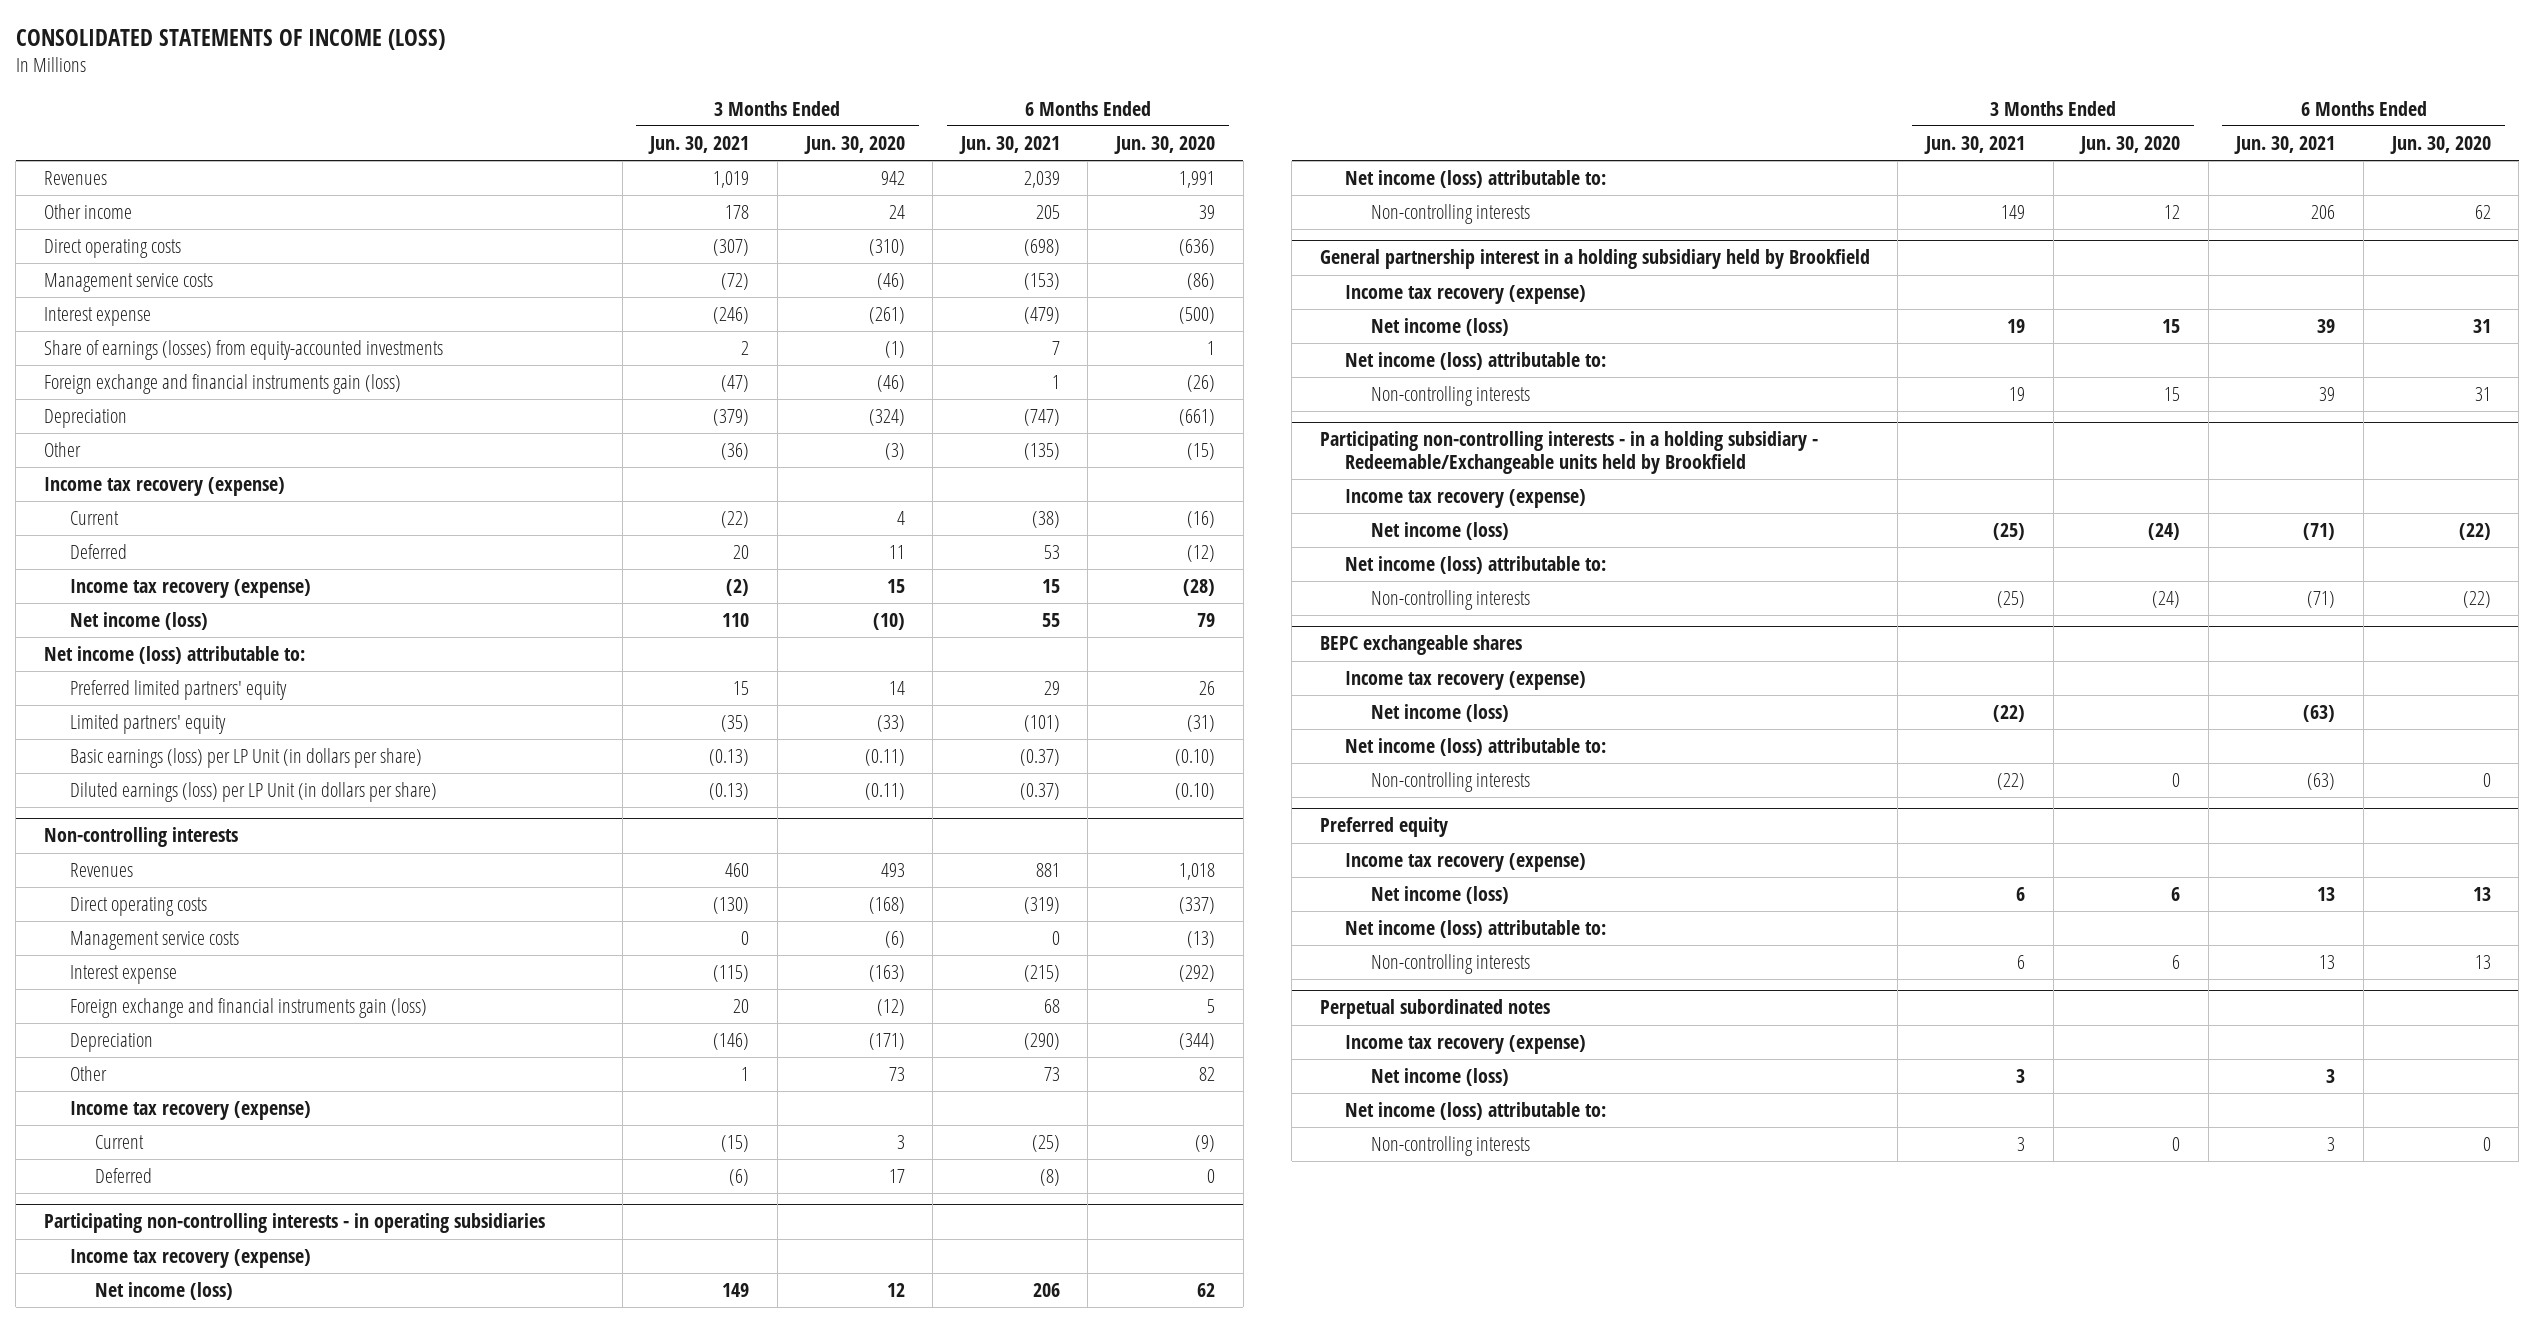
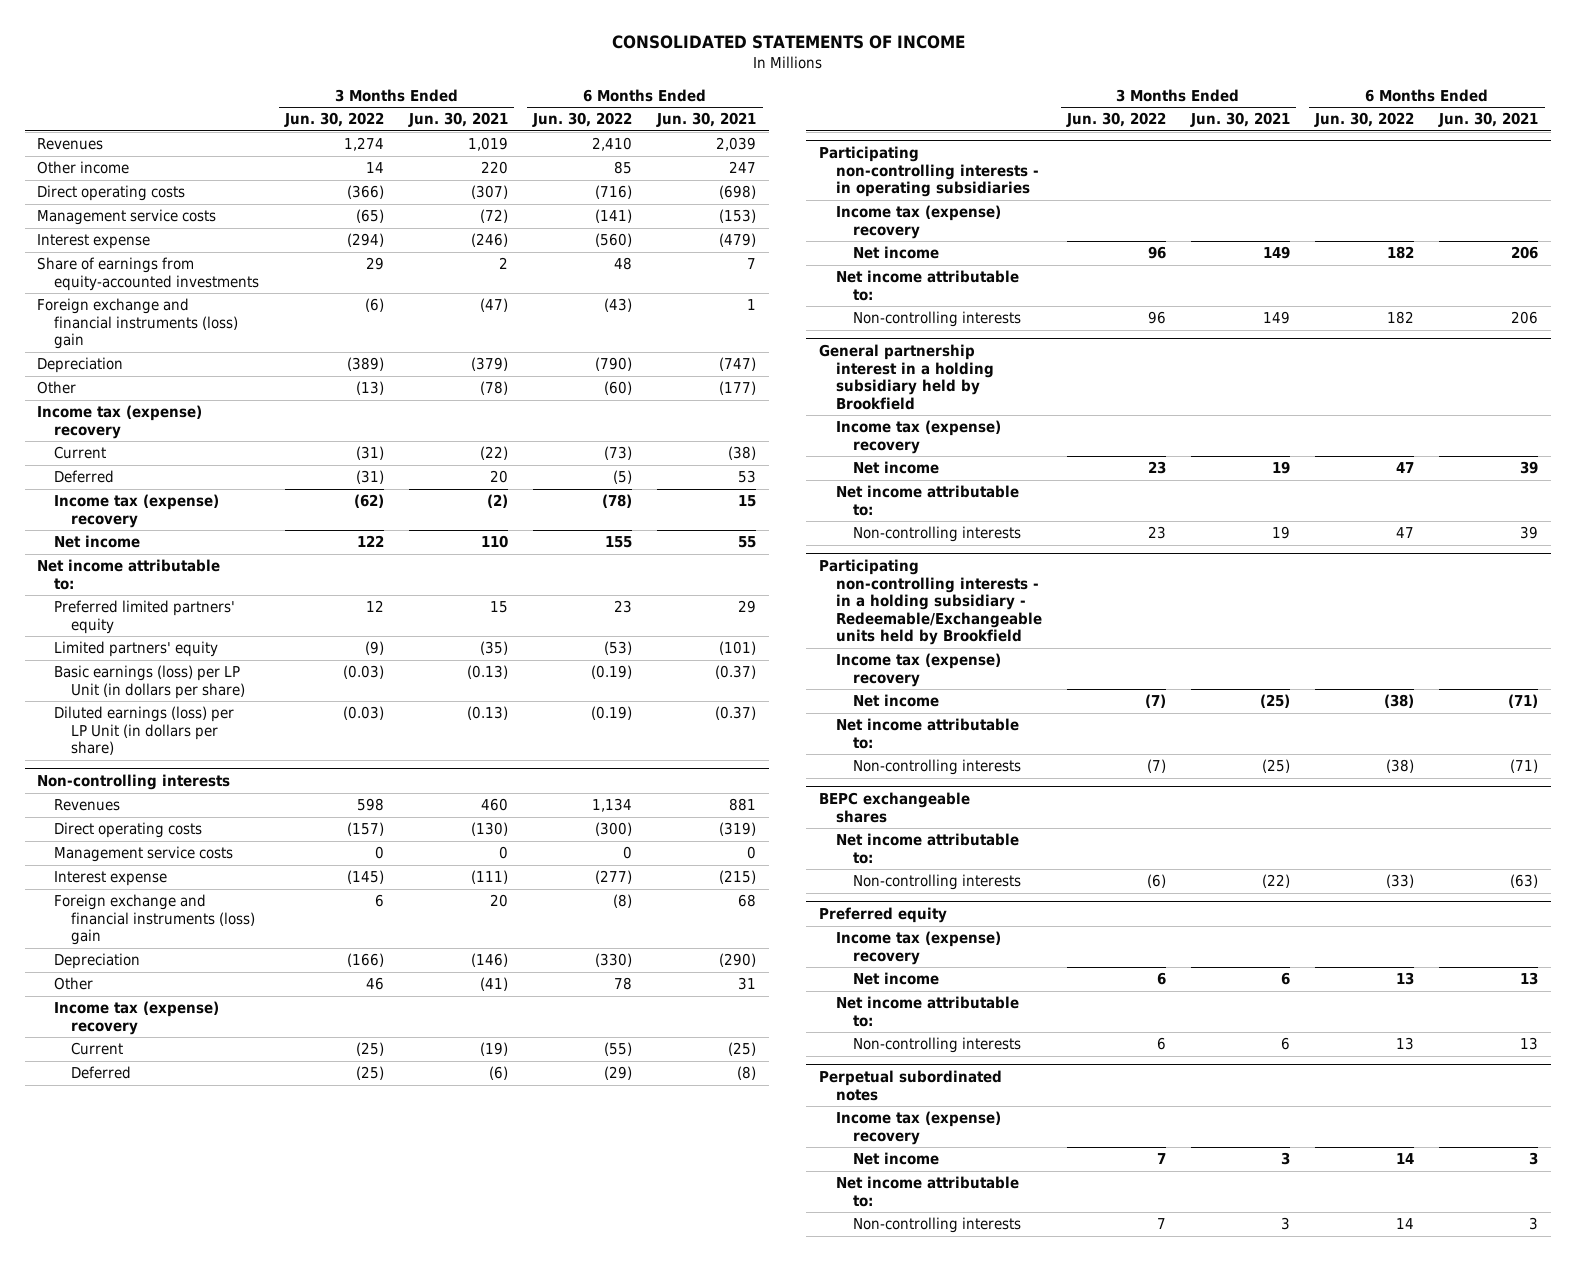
[15,29,445,51] CONSOLIDATED STATEMENTS OF INCOME (LOSS) -> [611,34,965,49] CONSOLIDATED STATEMENTS OF INCOME
[803,135,905,154] Jun. 30, 2020 -> none
[1114,135,1216,154] Jun. 30, 2020 -> none
none -> [284,112,385,128] Jun. 30, 2022
none -> [532,112,633,128] Jun. 30, 2022
[725,205,750,220] 178 -> [481,161,509,175] 220
[1035,205,1060,220] 205 -> [729,161,757,174] 247
[44,340,444,361] Share of earnings (losses) from equity-accounted investments -> [37,257,260,291] Share of earnings from equity-accounted investments
[44,374,402,395] Foreign exchange and financial instruments gain (loss) -> [37,298,239,350] Foreign exchange and financial instruments (loss) gain
[721,443,750,461] (36) -> [480,381,509,396] (78)
[1023,443,1060,461] (135) -> [719,381,757,396] (177)
[44,477,286,497] Income tax recovery (expense) -> [37,405,203,439] Income tax (expense) recovery
[69,579,311,599] Income tax recovery (expense) -> [54,494,220,528] Income tax (expense) recovery
[69,612,208,631] Net income (loss) -> [54,535,141,549] Net income
[44,646,306,665] Net income (loss) attributable to: -> [37,559,221,590] Net income attributable to:
[713,965,750,983] (115) -> [471,870,509,885] (111)
[69,998,427,1019] Foreign exchange and financial instruments gain (loss) -> [54,894,255,946] Foreign exchange and financial instruments (loss) gain
[741,1067,750,1082] 1 -> [480,977,509,992] (41)
[1043,1067,1060,1082] 73 -> [738,977,757,991] 31
[69,1101,311,1121] Income tax recovery (expense) -> [54,1001,220,1035] Income tax (expense) recovery
[721,1135,750,1153] (15) -> [480,1042,509,1057] (19)
[69,1249,311,1269] Income tax recovery (expense) -> [835,205,1001,239] Income tax (expense) recovery
[95,1282,234,1301] Net income (loss) -> [852,246,939,260] Net income
[1345,170,1607,189] Net income (loss) attributable to: -> [835,270,1019,301] Net income attributable to:
[1345,285,1587,305] Income tax recovery (expense) -> [835,420,1001,454] Income tax (expense) recovery
[1371,318,1510,337] Net income (loss) -> [852,461,939,475] Net income
[1345,352,1607,371] Net income (loss) attributable to: -> [835,485,1019,516] Net income attributable to:
[1345,489,1587,509] Income tax recovery (expense) -> [835,653,1001,687] Income tax (expense) recovery
[1371,522,1510,541] Net income (loss) -> [852,694,939,708] Net income
[1345,556,1607,575] Net income (loss) attributable to: -> [835,718,1019,749] Net income attributable to:
[1345,671,1587,691] Income tax recovery (expense) -> none
[1371,704,1510,723] Net income (loss) -> none
[1345,738,1607,757] Net income (loss) attributable to: -> [835,833,1019,864] Net income attributable to:
[1345,853,1587,873] Income tax recovery (expense) -> [835,931,1001,965] Income tax (expense) recovery
[1371,886,1510,905] Net income (loss) -> [852,972,939,986] Net income
[1345,920,1607,939] Net income (loss) attributable to: -> [835,996,1019,1027] Net income attributable to:
[1345,1035,1587,1055] Income tax recovery (expense) -> [835,1111,1001,1145] Income tax (expense) recovery
[1371,1068,1510,1087] Net income (loss) -> [852,1152,939,1166] Net income
[1345,1102,1607,1121] Net income (loss) attributable to: -> [835,1176,1019,1207] Net income attributable to:

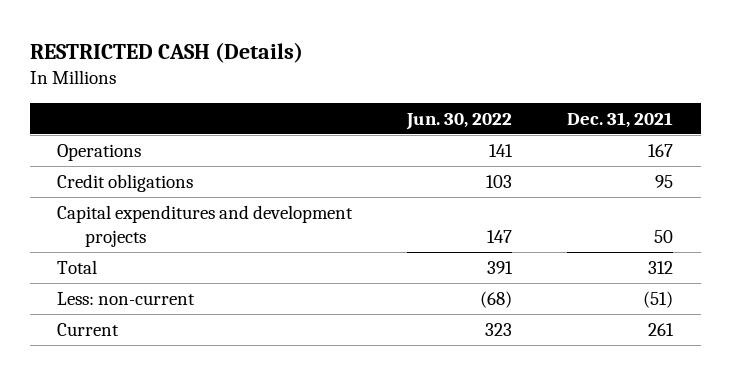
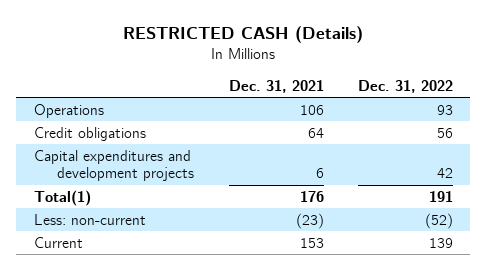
[406,112,513,130] Jun. 30, 2022 -> none
none -> [358,79,454,93] Dec. 31, 2022
[648,143,674,157] 167 -> [299,104,324,115] 106
[655,174,674,188] 95 -> [307,127,324,138] 64
[654,229,674,243] 50 -> [315,168,324,179] 6
[57,259,98,274] Total -> [33,189,91,206] Total(1)
[648,260,674,274] 312 -> [299,190,324,202] 176
[643,290,674,308] (51) -> [295,212,324,229] (23)
[648,322,675,336] 261 -> [299,237,324,248] 153

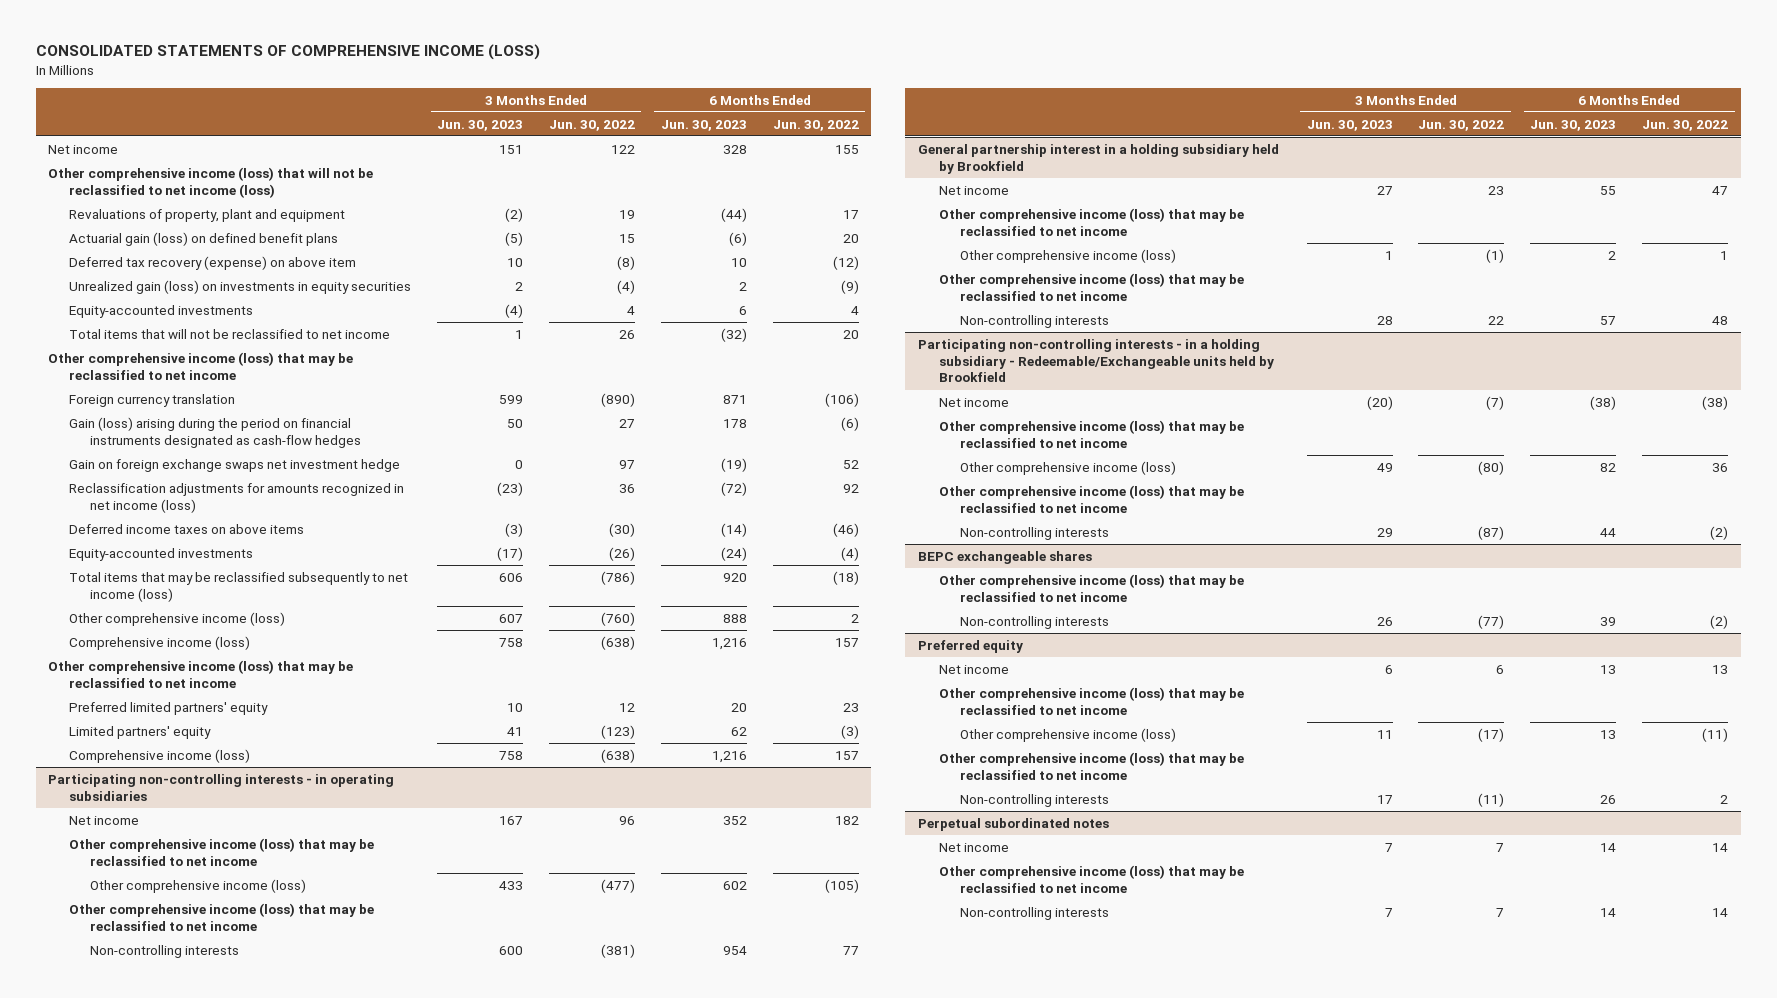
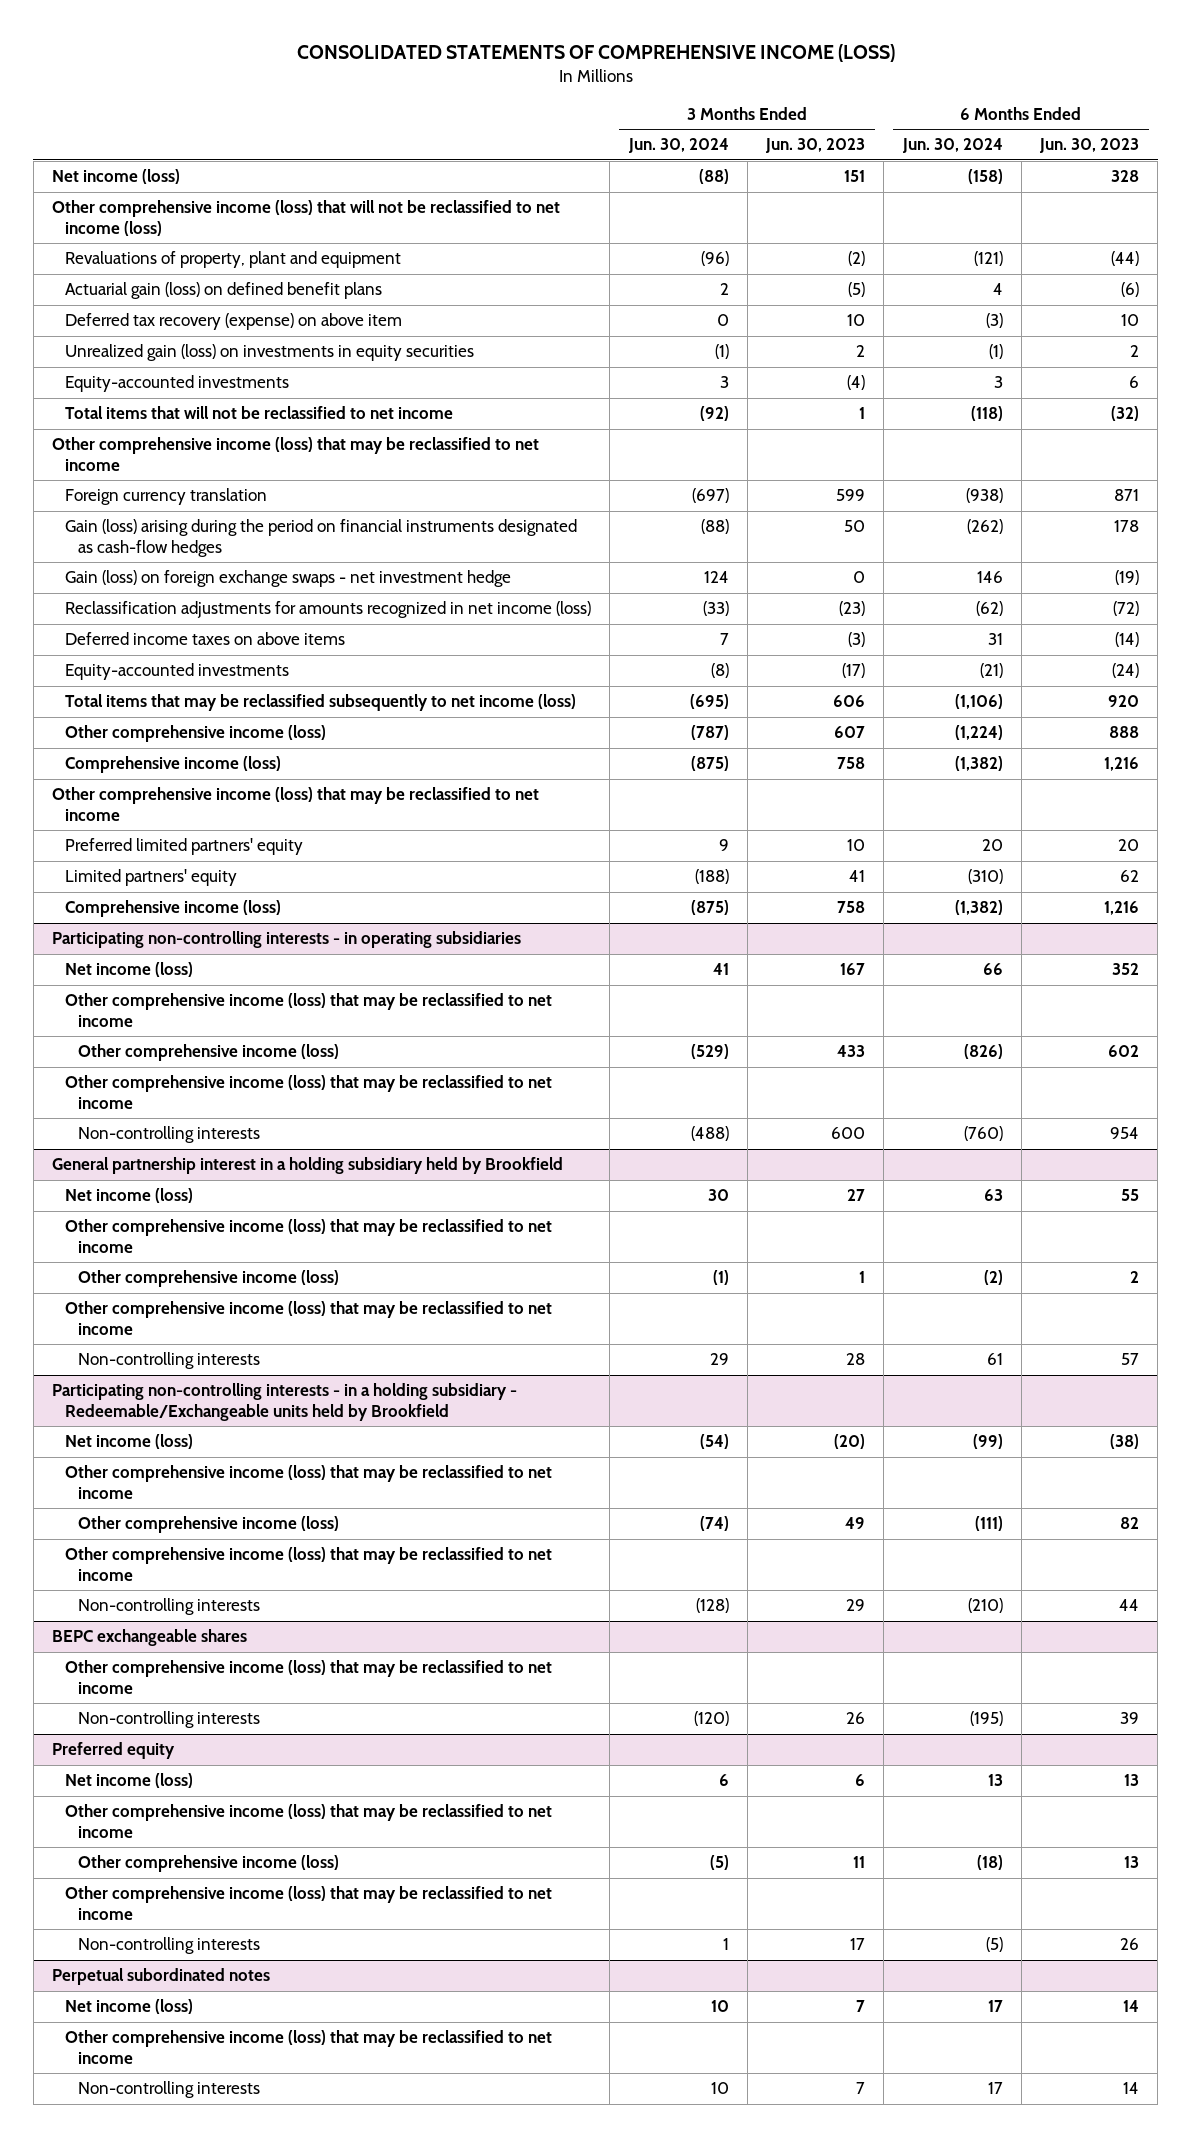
[548,119,635,131] Jun. 30, 2022 -> none
[772,119,859,131] Jun. 30, 2022 -> none
none -> [627,138,729,154] Jun. 30, 2024
none -> [901,138,1003,154] Jun. 30, 2024
[48,144,119,154] Net income -> [51,169,180,185] Net income (loss)
[69,458,401,472] Gain on foreign exchange swaps net investment hedge -> [65,570,512,588] Gain (loss) on foreign exchange swaps - net investment hedge
[69,815,140,825] Net income -> [65,962,194,978] Net income (loss)
[938,185,1009,195] Net income -> [65,1188,194,1204] Net income (loss)
[938,397,1009,407] Net income -> [65,1434,194,1450] Net income (loss)
[938,664,1009,674] Net income -> [65,1773,194,1789] Net income (loss)
[938,842,1009,852] Net income -> [65,1999,194,2015] Net income (loss)

